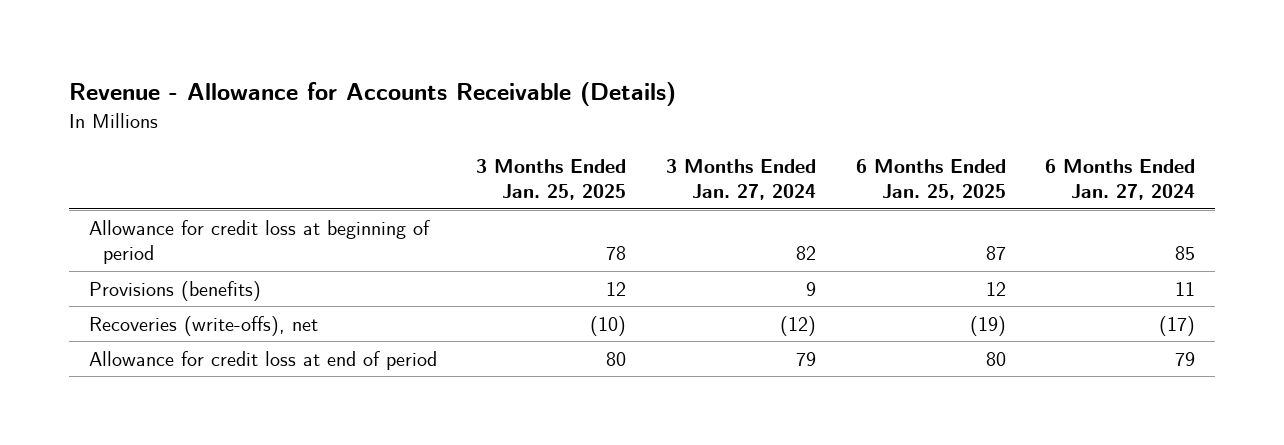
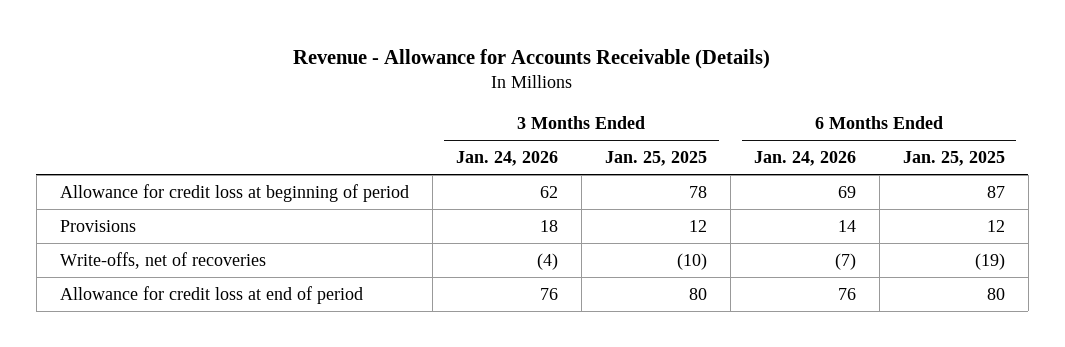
[665,158,816,201] 3 Months Ended Jan. 27, 2024 -> none
[1045,158,1196,201] 6 Months Ended Jan. 27, 2024 -> none
none -> [455,151,558,167] Jan. 24, 2026
none -> [753,151,856,167] Jan. 24, 2026
[88,280,261,301] Provisions (benefits) -> [59,219,136,232] Provisions
[88,315,318,336] Recoveries (write-offs), net -> [59,251,266,269] Write-offs, net of recoveries

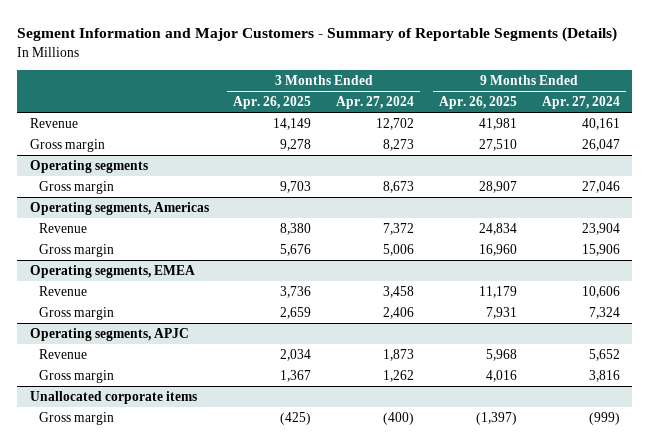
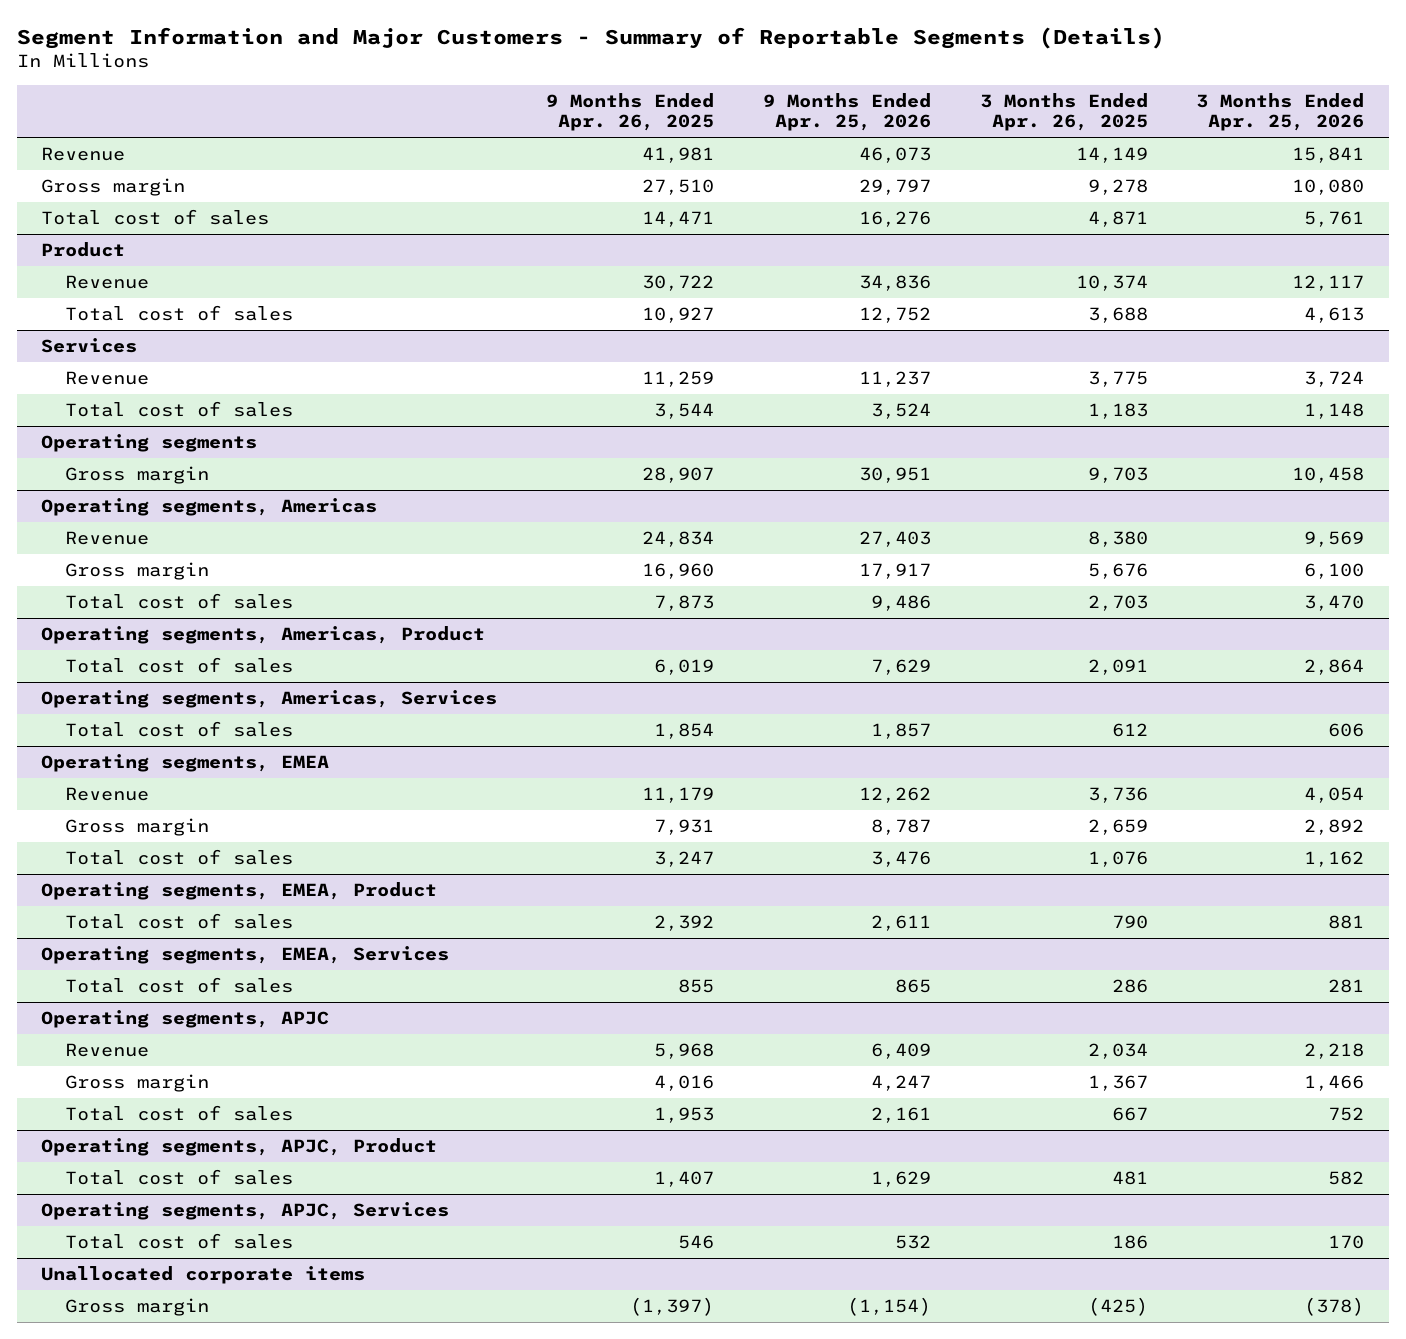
[336,96,415,110] Apr. 27, 2024 -> none
[541,96,620,110] Apr. 27, 2024 -> none
none -> [762,92,931,132] 9 Months Ended Apr. 25, 2026
none -> [1196,92,1365,132] 3 Months Ended Apr. 25, 2026
none -> [41,209,270,226] Total cost of sales
none -> [41,242,126,258] Product
none -> [65,275,150,290] Revenue
none -> [65,305,294,322] Total cost of sales
none -> [41,338,138,354] Services
none -> [65,371,150,386] Revenue
none -> [65,401,294,418] Total cost of sales
none -> [65,593,294,610] Total cost of sales
none -> [41,626,486,645] Operating segments, Americas, Product
none -> [65,657,294,674] Total cost of sales
none -> [41,690,498,709] Operating segments, Americas, Services
none -> [65,721,294,738] Total cost of sales
none -> [65,849,294,866] Total cost of sales
none -> [41,882,438,901] Operating segments, EMEA, Product
none -> [65,913,294,930] Total cost of sales
none -> [41,946,450,965] Operating segments, EMEA, Services
none -> [65,977,294,994] Total cost of sales
none -> [65,1105,294,1122] Total cost of sales
none -> [41,1138,438,1157] Operating segments, APJC, Product
none -> [65,1169,294,1186] Total cost of sales
none -> [41,1202,450,1221] Operating segments, APJC, Services
none -> [65,1233,294,1250] Total cost of sales

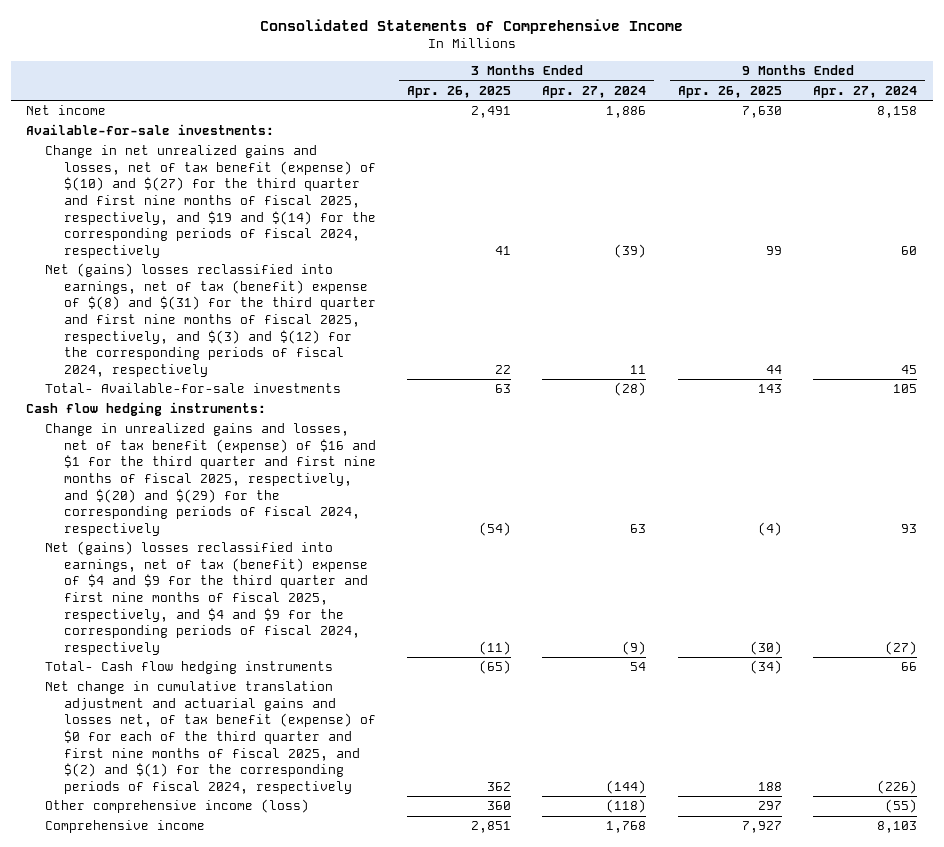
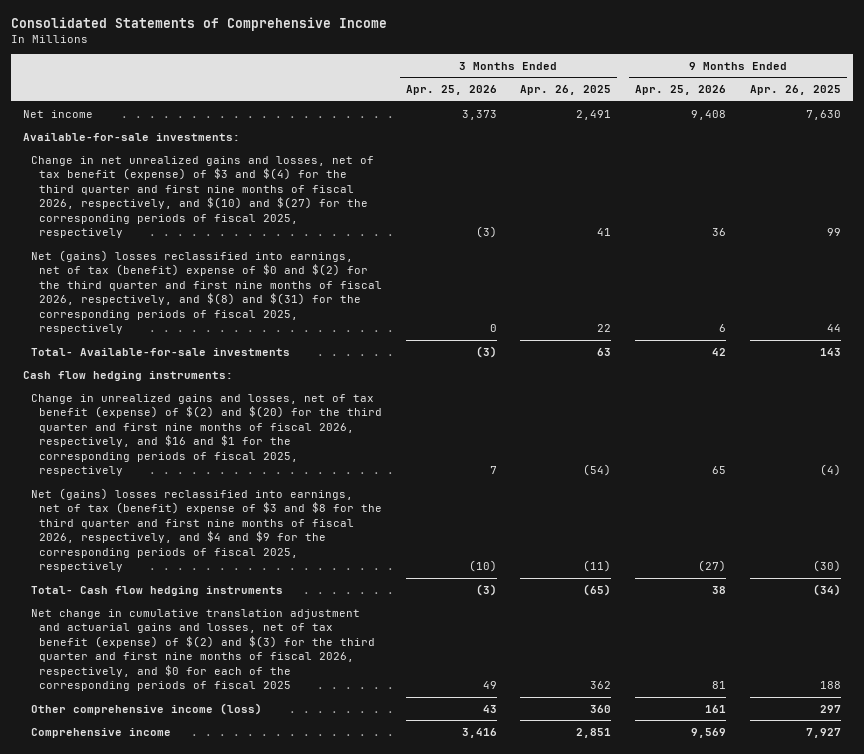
[542,85,647,98] Apr. 27, 2024 -> none
[813,85,918,98] Apr. 27, 2024 -> none
none -> [405,85,497,96] Apr. 25, 2026
none -> [635,85,727,96] Apr. 25, 2026
[44,145,376,258] Change in net unrealized gains and losses, net of tax benefit (expense) of $(10) and $(27) for the third quarter and first nine months of fiscal 2025, respectively, and $19 and $(14) for the corresponding periods of fiscal 2024, respectively -> [30,155,374,239] Change in net unrealized gains and losses, net of tax benefit (expense) of $3 and $(4) for the third quarter and first nine months of fiscal 2026, respectively, and $(10) and $(27) for the corresponding periods of fiscal 2025, respectively
[44,263,376,377] Net (gains) losses reclassified into earnings, net of tax (benefit) expense of $(8) and $(31) for the third quarter and first nine months of fiscal 2025, respectively, and $(3) and $(12) for the corresponding periods of fiscal 2024, respectively -> [30,249,382,335] Net (gains) losses reclassified into earnings, net of tax (benefit) expense of $0 and $(2) for the third quarter and first nine months of fiscal 2026, respectively, and $(8) and $(31) for the corresponding periods of fiscal 2025, respectively
[44,423,376,536] Change in unrealized gains and losses, net of tax benefit (expense) of $16 and $1 for the third quarter and first nine months of fiscal 2025, respectively, and $(20) and $(29) for the corresponding periods of fiscal 2024, respectively -> [30,393,382,477] Change in unrealized gains and losses, net of tax benefit (expense) of $(2) and $(20) for the third quarter and first nine months of fiscal 2026, respectively, and $16 and $1 for the corresponding periods of fiscal 2025, respectively
[44,541,368,655] Net (gains) losses reclassified into earnings, net of tax (benefit) expense of $4 and $9 for the third quarter and first nine months of fiscal 2025, respectively, and $4 and $9 for the corresponding periods of fiscal 2024, respectively -> [30,487,382,573] Net (gains) losses reclassified into earnings, net of tax (benefit) expense of $3 and $8 for the third quarter and first nine months of fiscal 2026, respectively, and $4 and $9 for the corresponding periods of fiscal 2025, respectively
[44,681,376,794] Net change in cumulative translation adjustment and actuarial gains and losses net, of tax benefit (expense) of $0 for each of the third quarter and first nine months of fiscal 2025, and $(2) and $(1) for the corresponding periods of fiscal 2024, respectively -> [30,608,375,692] Net change in cumulative translation adjustment and actuarial gains and losses, net of tax benefit (expense) of $(2) and $(3) for the third quarter and first nine months of fiscal 2026, respectively, and $0 for each of the corresponding periods of fiscal 2025

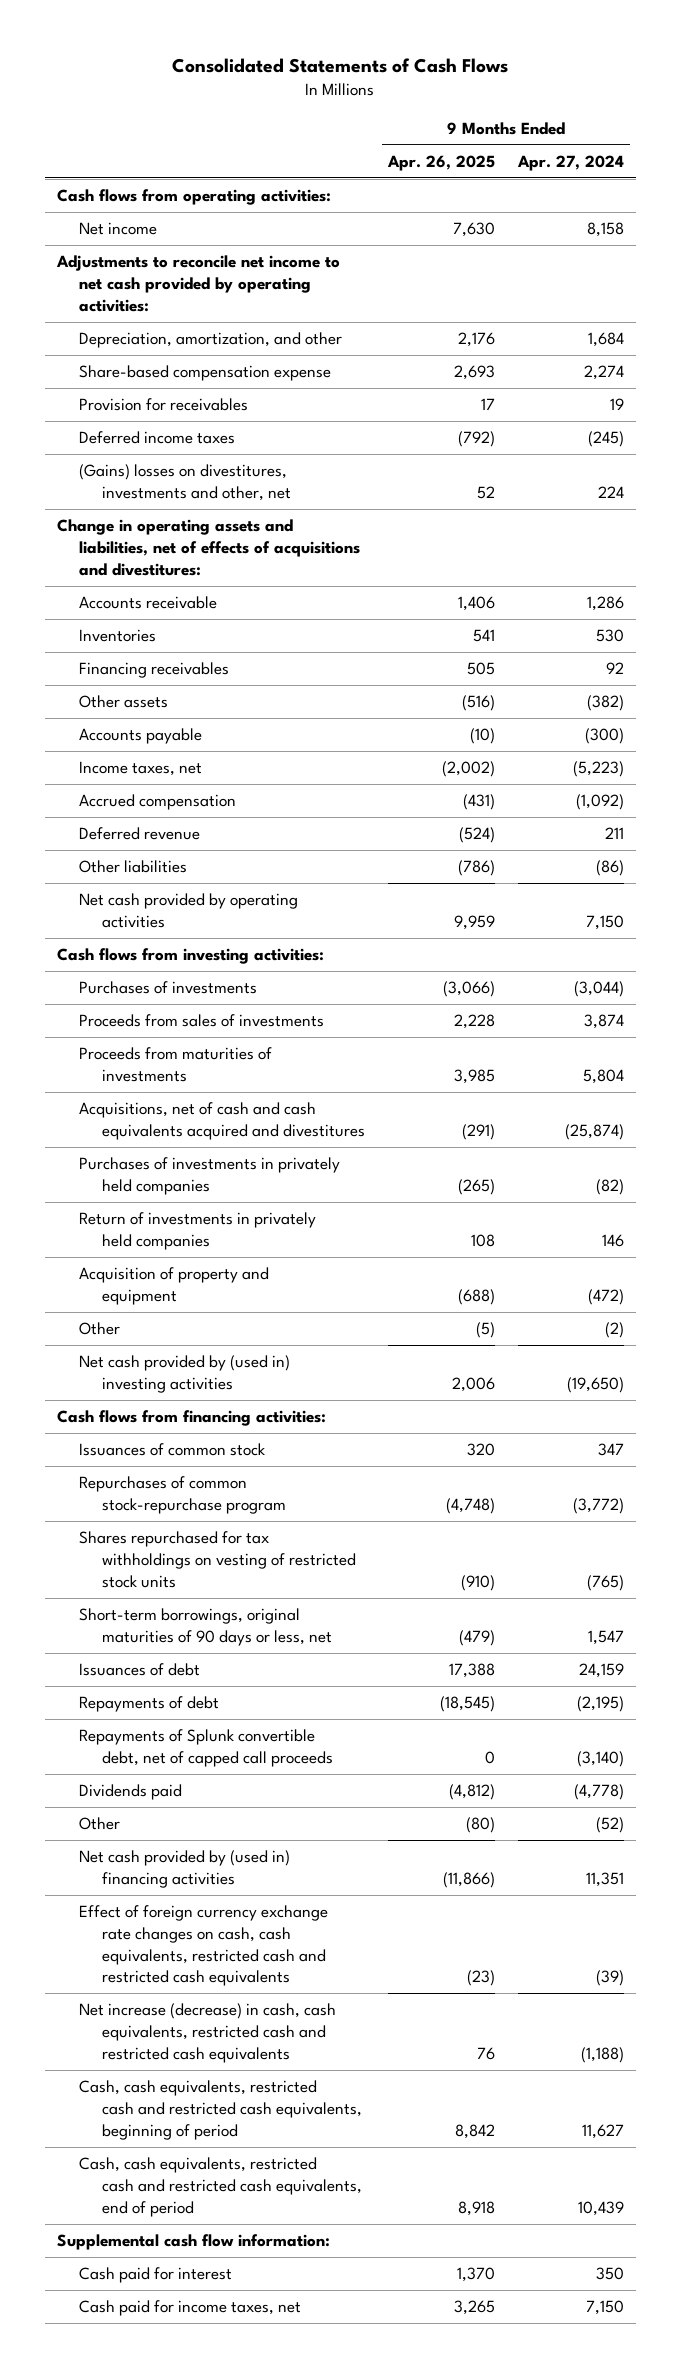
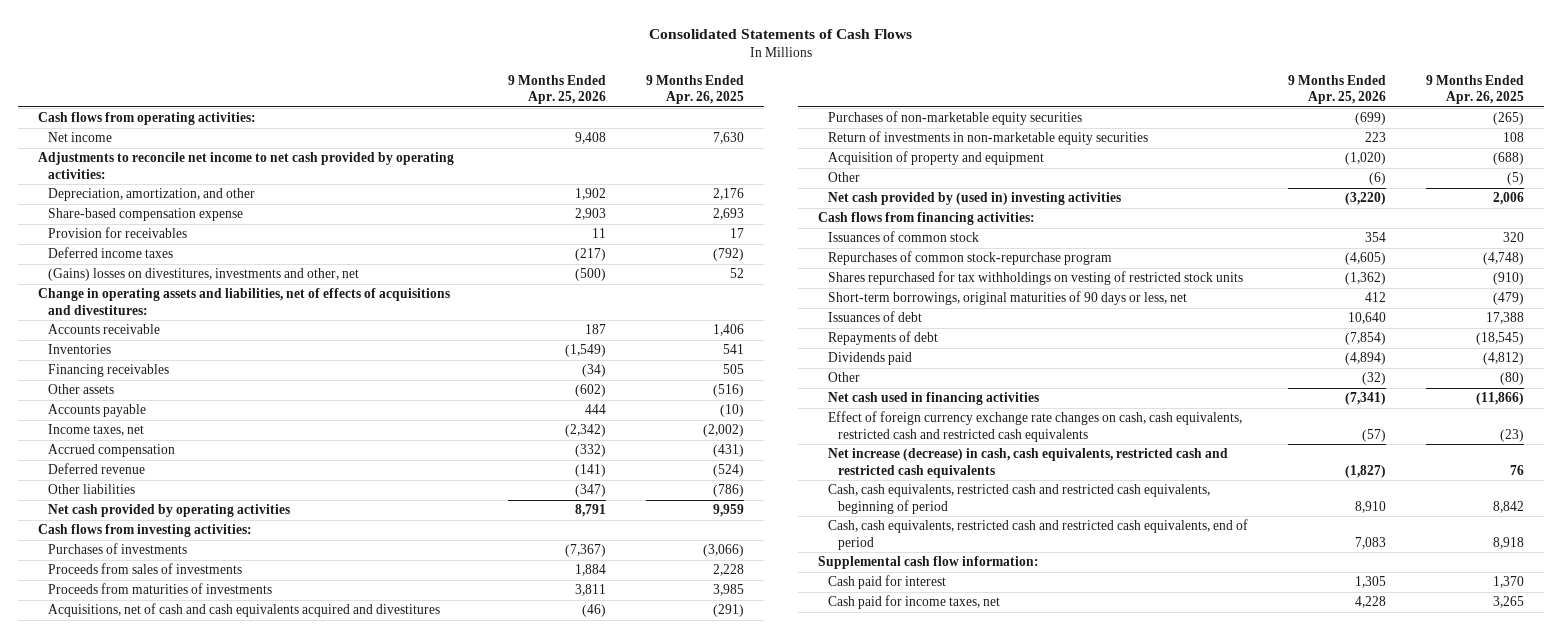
[517,154,625,171] Apr. 27, 2024 -> none
none -> [508,75,607,105] 9 Months Ended Apr. 25, 2026
[79,1157,341,1195] Purchases of investments in privately held companies -> [827,111,1082,126] Purchases of non-marketable equity securities
[79,1212,317,1250] Return of investments in privately held companies -> [827,131,1148,146] Return of investments in non-marketable equity securities
[79,1729,334,1767] Repayments of Splunk convertible debt, net of capped call proceeds -> none
[79,1850,291,1888] Net cash provided by (used in) financing activities -> [827,392,1039,406] Net cash used in financing activities

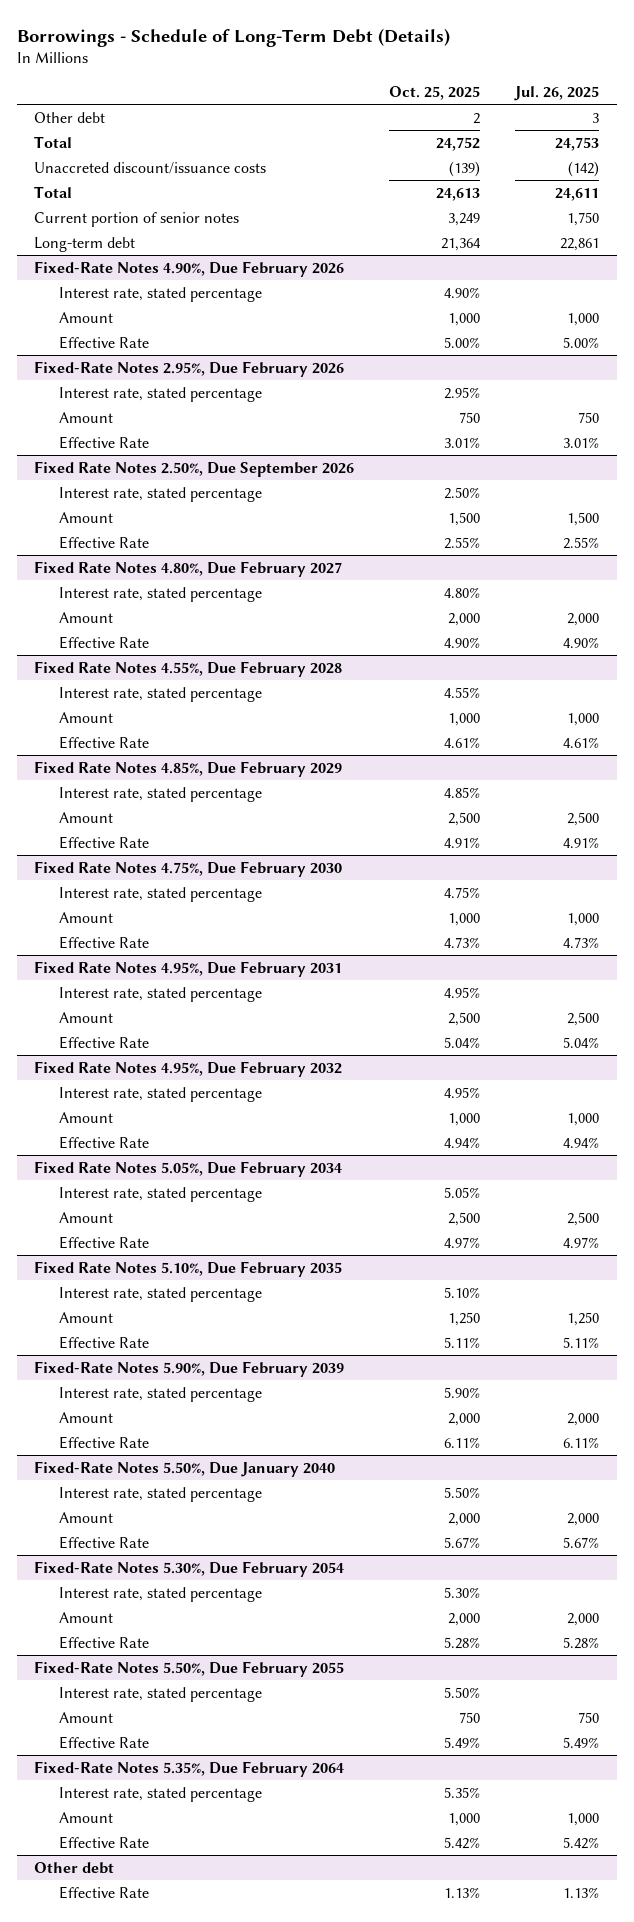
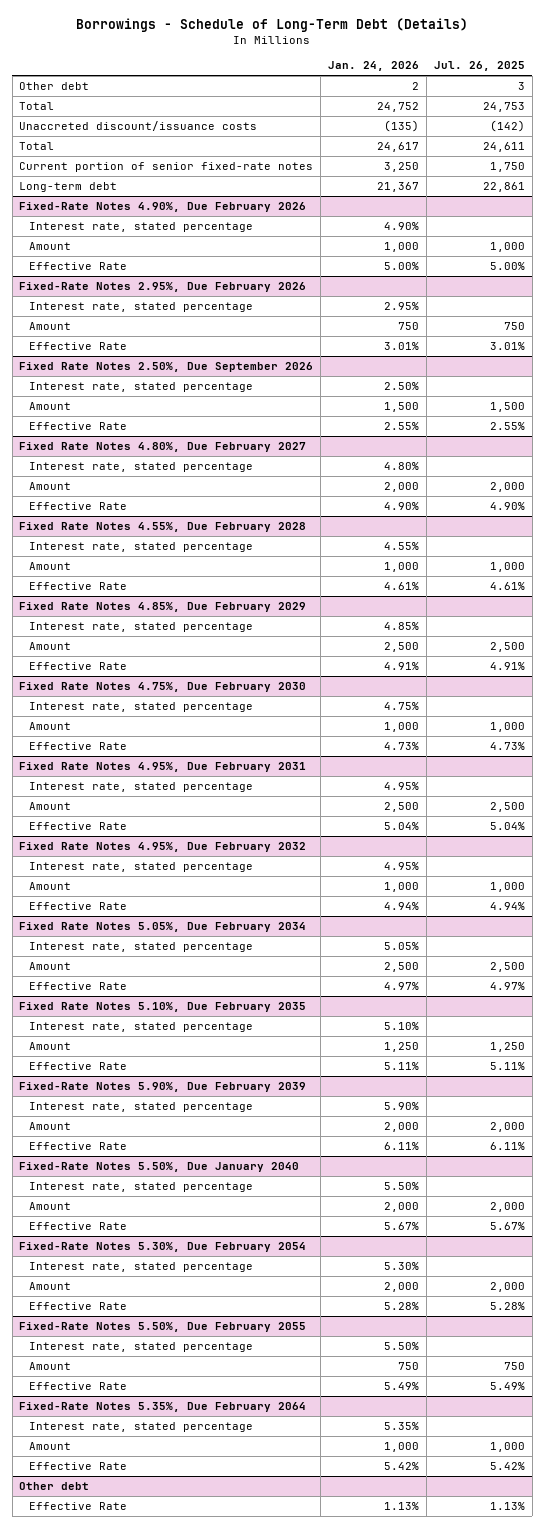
[389,85,481,100] Oct. 25, 2025 -> none
none -> [328,61,420,72] Jan. 24, 2026
[34,211,240,227] Current portion of senior notes -> [19,161,314,172] Current portion of senior fixed-rate notes

